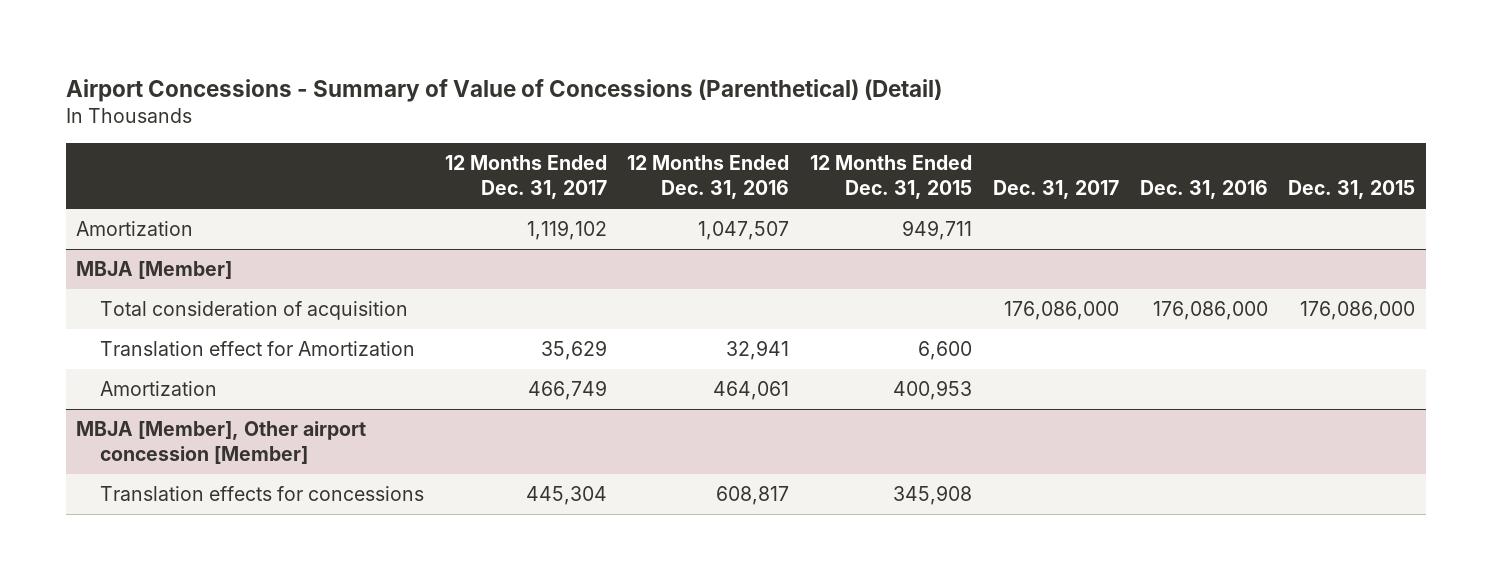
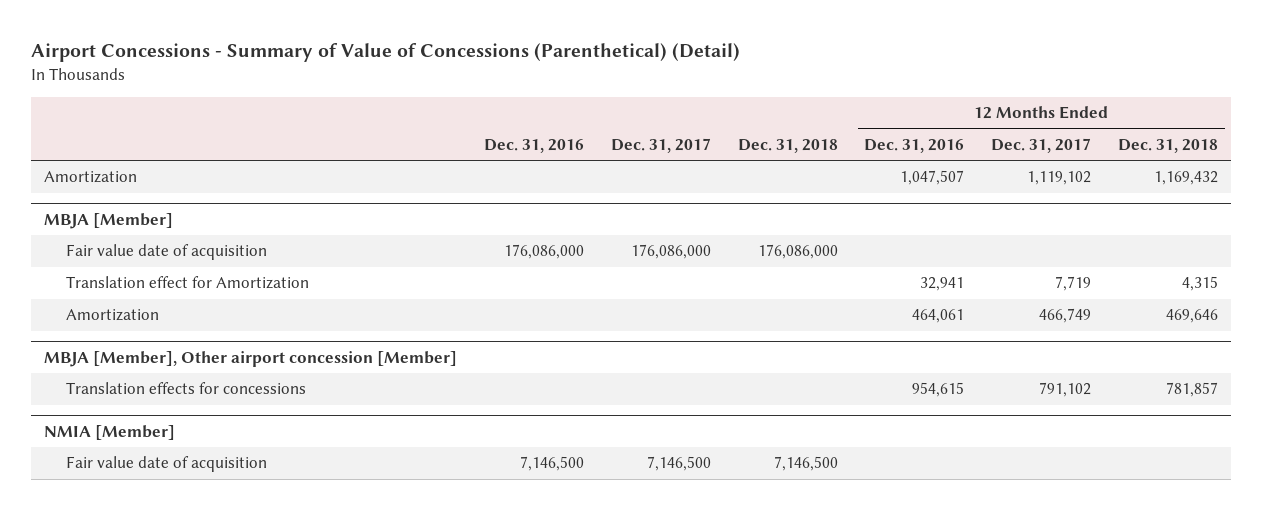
[810,155,973,200] 12 Months Ended Dec. 31, 2015 -> none
[1288,180,1416,200] Dec. 31, 2015 -> none
none -> [737,138,838,153] Dec. 31, 2018
none -> [1117,138,1218,153] Dec. 31, 2018
[99,301,408,321] Total consideration of acquisition -> [66,244,268,261] Fair value date of acquisition
[540,340,607,361] 35,629 -> [1055,276,1092,292] 7,719
[525,486,607,506] 445,304 -> [1039,382,1092,398] 791,102
[716,486,790,506] 608,817 -> [912,382,965,398] 954,615
none -> [44,424,176,440] NMIA [Member]
none -> [66,456,268,473] Fair value date of acquisition

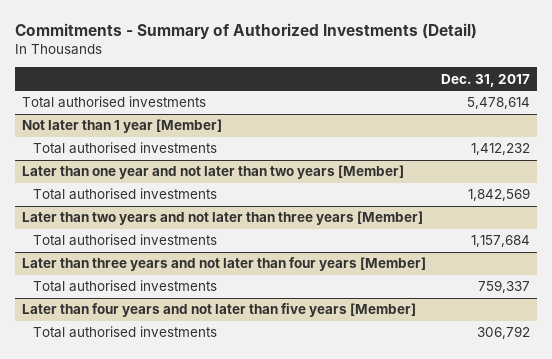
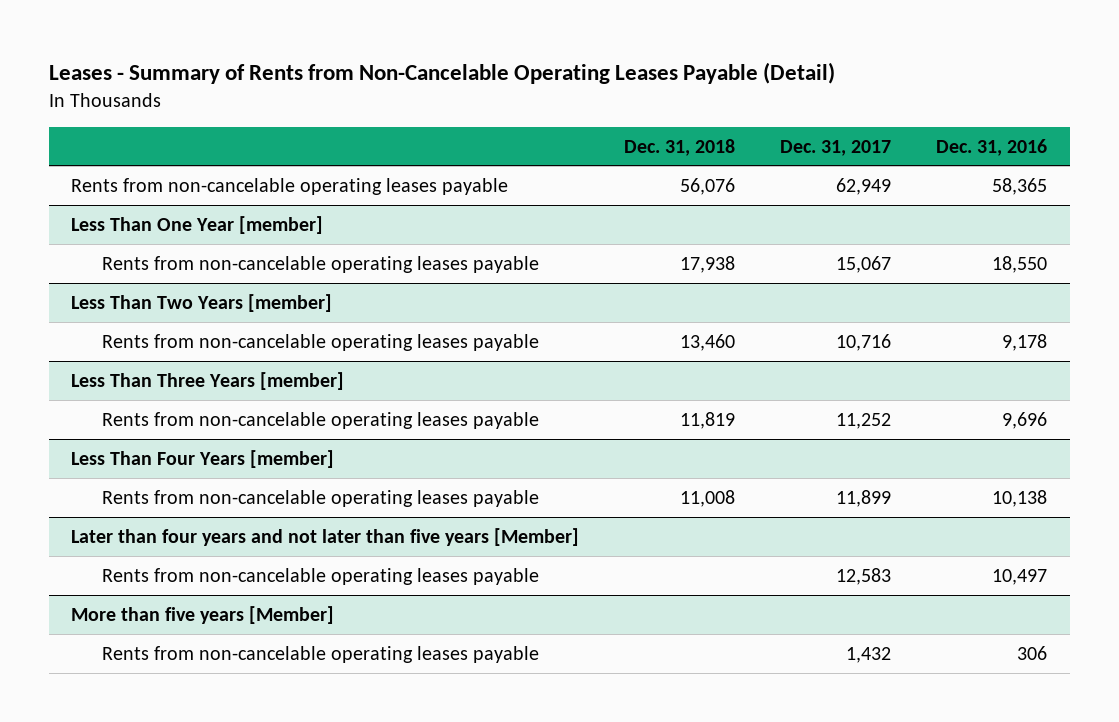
[14,22,477,39] Commitments - Summary of Authorized Investments (Detail) -> [48,61,835,84] Leases - Summary of Rents from Non-Cancelable Operating Leases Payable (Detail)
none -> [624,138,736,156] Dec. 31, 2018
none -> [936,138,1048,156] Dec. 31, 2016
[22,96,207,109] Total authorised investments -> none
[33,142,218,155] Total authorised investments -> none
[33,188,218,201] Total authorised investments -> none
[33,234,218,247] Total authorised investments -> none
[33,280,218,293] Total authorised investments -> none
none -> [71,177,509,195] Rents from non-cancelable operating leases payable
[22,119,223,134] Not later than 1 year [Member] -> [71,215,324,234] Less Than One Year [member]
none -> [102,255,540,273] Rents from non-cancelable operating leases payable
[22,165,405,180] Later than one year and not later than two years [Member] -> [71,293,333,312] Less Than Two Years [member]
none -> [102,333,540,351] Rents from non-cancelable operating leases payable
[22,211,424,226] Later than two years and not later than three years [Member] -> [71,371,345,390] Less Than Three Years [member]
none -> [102,411,540,429] Rents from non-cancelable operating leases payable
[22,257,427,272] Later than three years and not later than four years [Member] -> [71,449,335,468] Less Than Four Years [member]
none -> [102,489,540,507] Rents from non-cancelable operating leases payable
[33,326,218,339] Total authorised investments -> none
none -> [102,567,540,585] Rents from non-cancelable operating leases payable
none -> [71,605,335,624] More than five years [Member]
none -> [102,645,540,663] Rents from non-cancelable operating leases payable

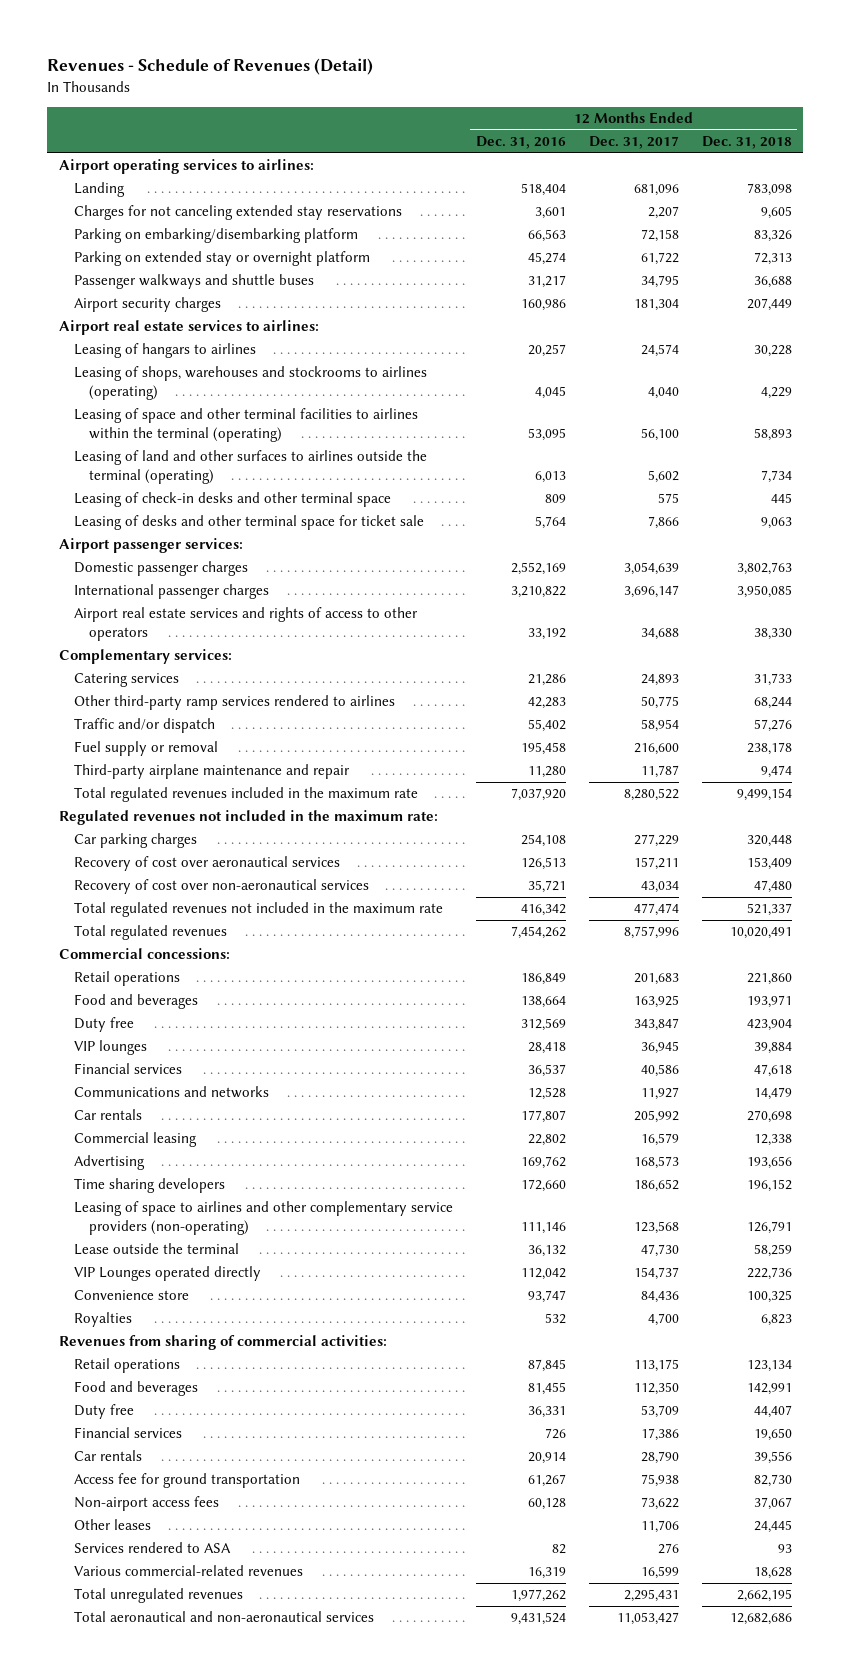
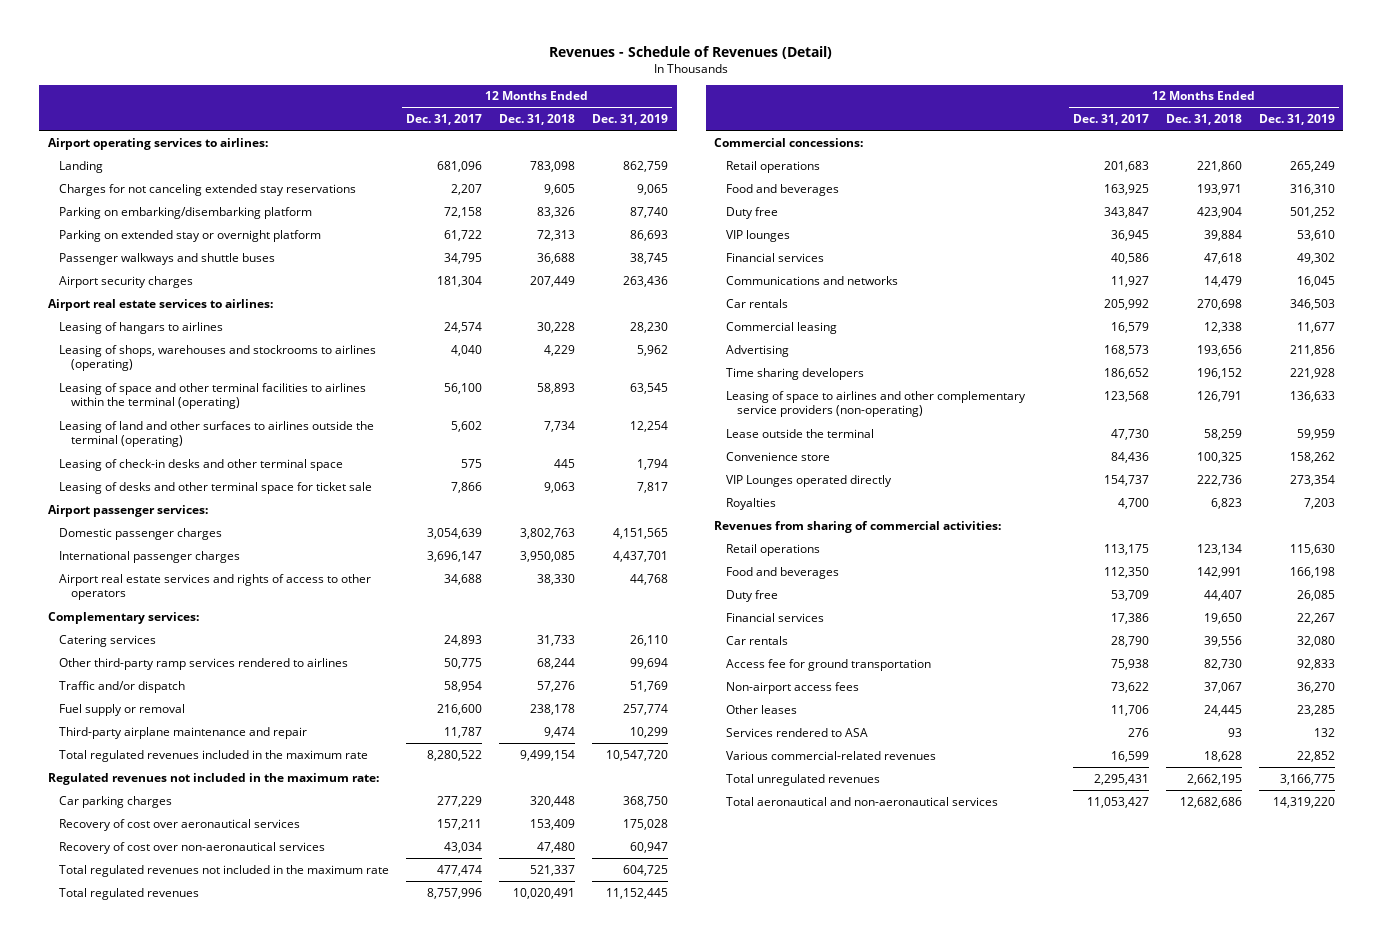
[475,136,566,150] Dec. 31, 2016 -> none
none -> [592,113,669,125] Dec. 31, 2019
[74,1266,262,1282] VIP Lounges operated directly -> [725,474,892,487] VIP Lounges operated directly

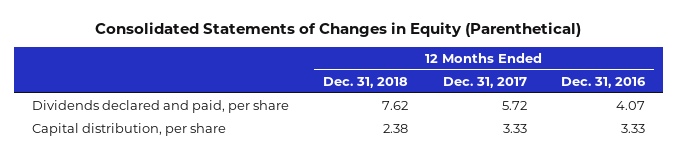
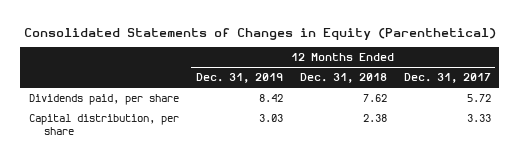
[561,76,647,88] Dec. 31, 2016 -> none
none -> [195,73,283,84] Dec. 31, 2019
[31,99,289,113] Dividends declared and paid, per share -> [28,94,179,106] Dividends paid, per share

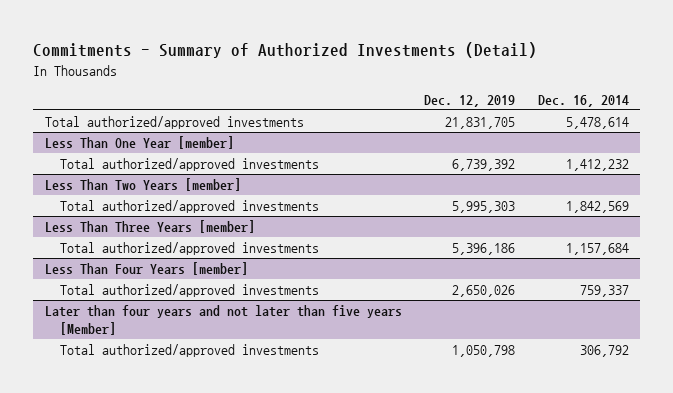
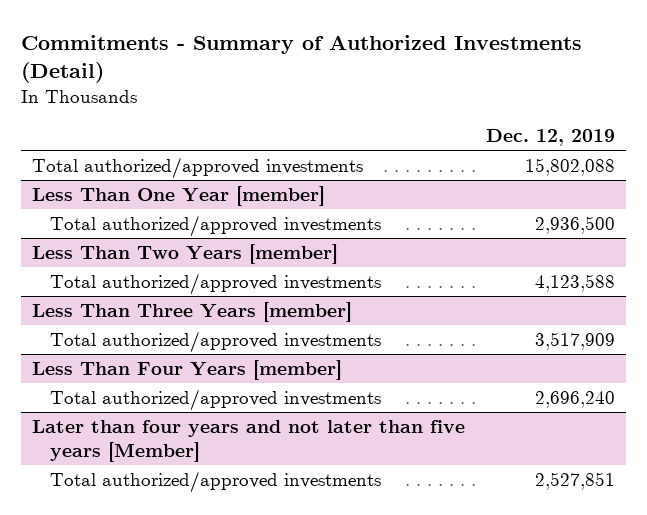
[537,94,629,107] Dec. 16, 2014 -> none
[445,117,516,130] 21,831,705 -> [525,157,616,176] 15,802,088
[452,159,516,172] 6,739,392 -> [535,215,616,234] 2,936,500
[452,201,516,214] 5,995,303 -> [535,273,616,292] 4,123,588
[452,243,516,256] 5,396,186 -> [535,331,616,350] 3,517,909
[452,285,516,298] 2,650,026 -> [535,390,616,408] 2,696,240
[452,345,516,358] 1,050,798 -> [535,471,616,490] 2,527,851

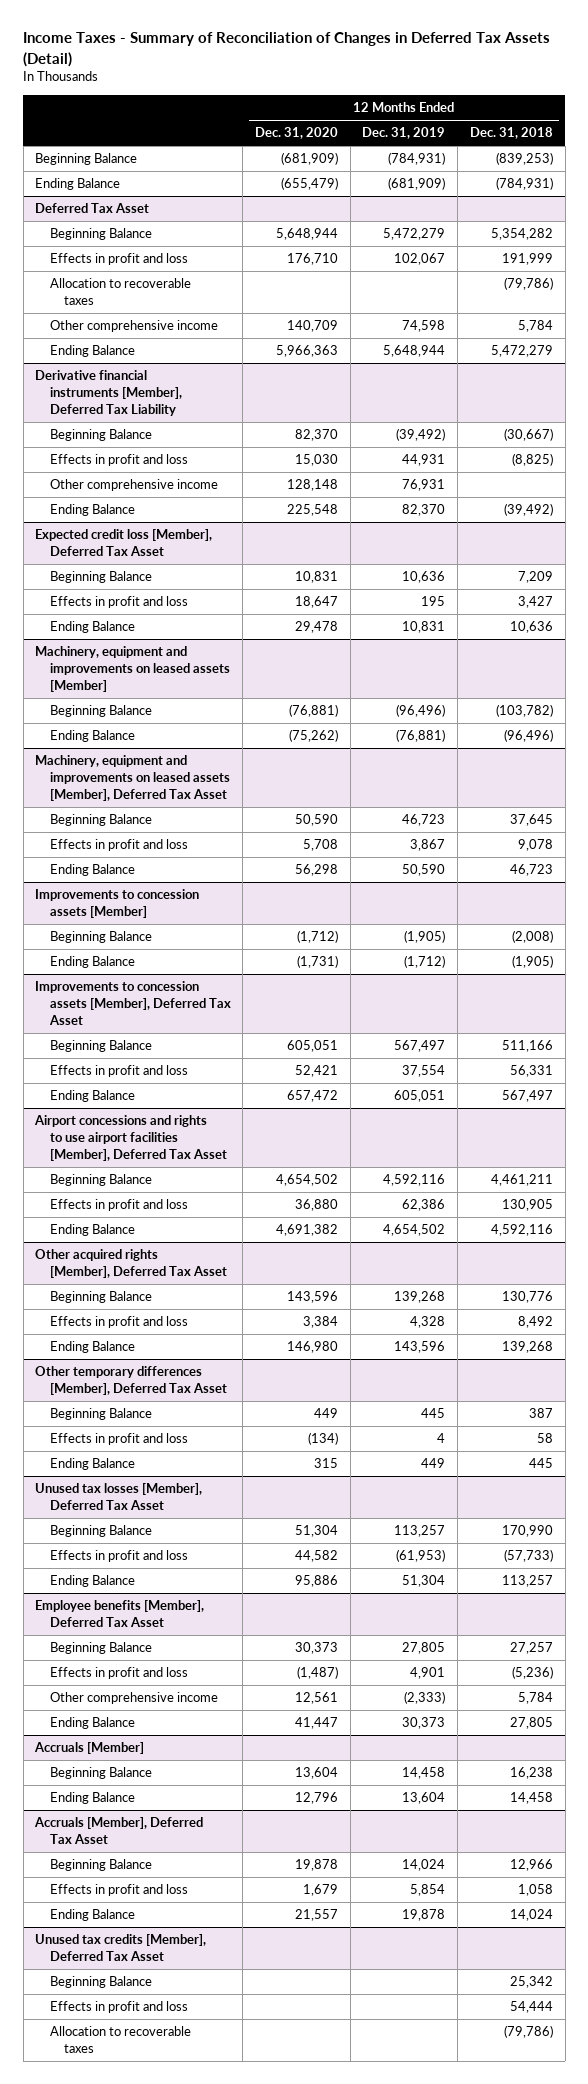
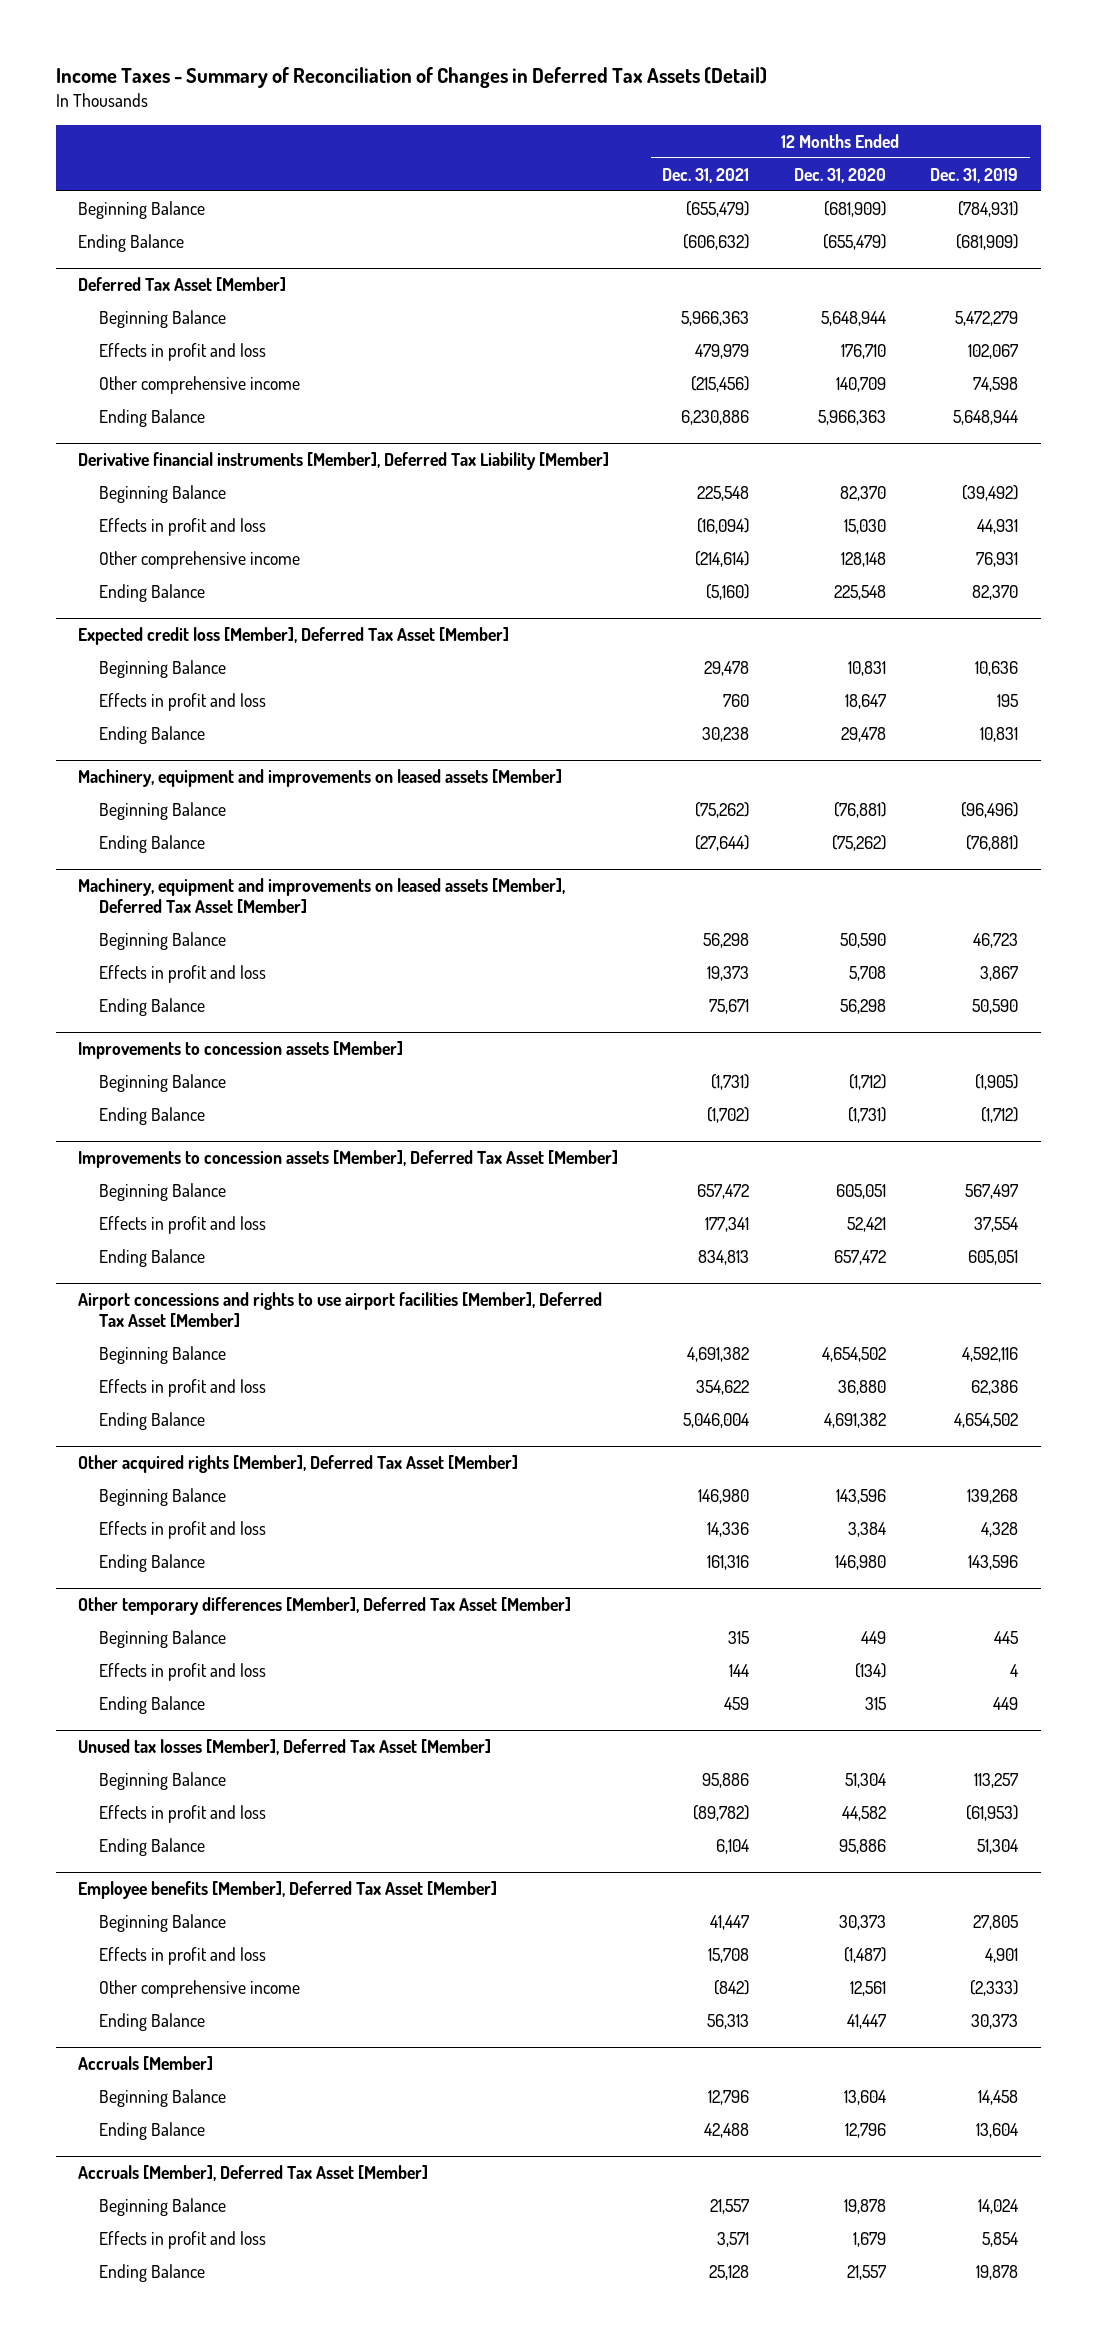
[469,127,553,140] Dec. 31, 2018 -> none
none -> [662,167,750,183] Dec. 31, 2021
[35,203,150,214] Deferred Tax Asset -> [77,277,286,292] Deferred Tax Asset [Member]
[49,278,191,306] Allocation to recoverable taxes -> none
[35,370,182,417] Derivative financial instruments [Member], Deferred Tax Liability -> [77,452,609,471] Derivative financial instruments [Member], Deferred Tax Liability [Member]
[35,529,213,557] Expected credit loss [Member], Deferred Tax Asset -> [77,627,509,646] Expected credit loss [Member], Deferred Tax Asset [Member]
[35,755,230,802] Machinery, equipment and improvements on leased assets [Member], Deferred Tax Asset -> [77,878,565,913] Machinery, equipment and improvements on leased assets [Member], Deferred Tax Asset [Member]
[35,981,231,1026] Improvements to concession assets [Member], Deferred Tax Asset -> [77,1150,618,1169] Improvements to concession assets [Member], Deferred Tax Asset [Member]
[34,1115,227,1162] Airport concessions and rights to use airport facilities [Member], Deferred Tax Asset -> [77,1292,602,1327] Airport concessions and rights to use airport facilities [Member], Deferred Tax Asset [Member]
[35,1249,227,1279] Other acquired rights [Member], Deferred Tax Asset -> [77,1455,518,1474] Other acquired rights [Member], Deferred Tax Asset [Member]
[35,1366,227,1396] Other temporary differences [Member], Deferred Tax Asset -> [77,1597,571,1616] Other temporary differences [Member], Deferred Tax Asset [Member]
[35,1483,203,1511] Unused tax losses [Member], Deferred Tax Asset -> [77,1739,491,1756] Unused tax losses [Member], Deferred Tax Asset [Member]
[35,1600,205,1628] Employee benefits [Member], Deferred Tax Asset -> [77,1881,497,1900] Employee benefits [Member], Deferred Tax Asset [Member]
[34,1817,204,1845] Accruals [Member], Deferred Tax Asset -> [77,2165,428,2182] Accruals [Member], Deferred Tax Asset [Member]
[35,1934,207,1962] Unused tax credits [Member], Deferred Tax Asset -> none
[49,1976,152,1989] Beginning Balance -> none
[49,2001,188,2014] Effects in profit and loss -> none
[49,2026,191,2054] Allocation to recoverable taxes -> none

